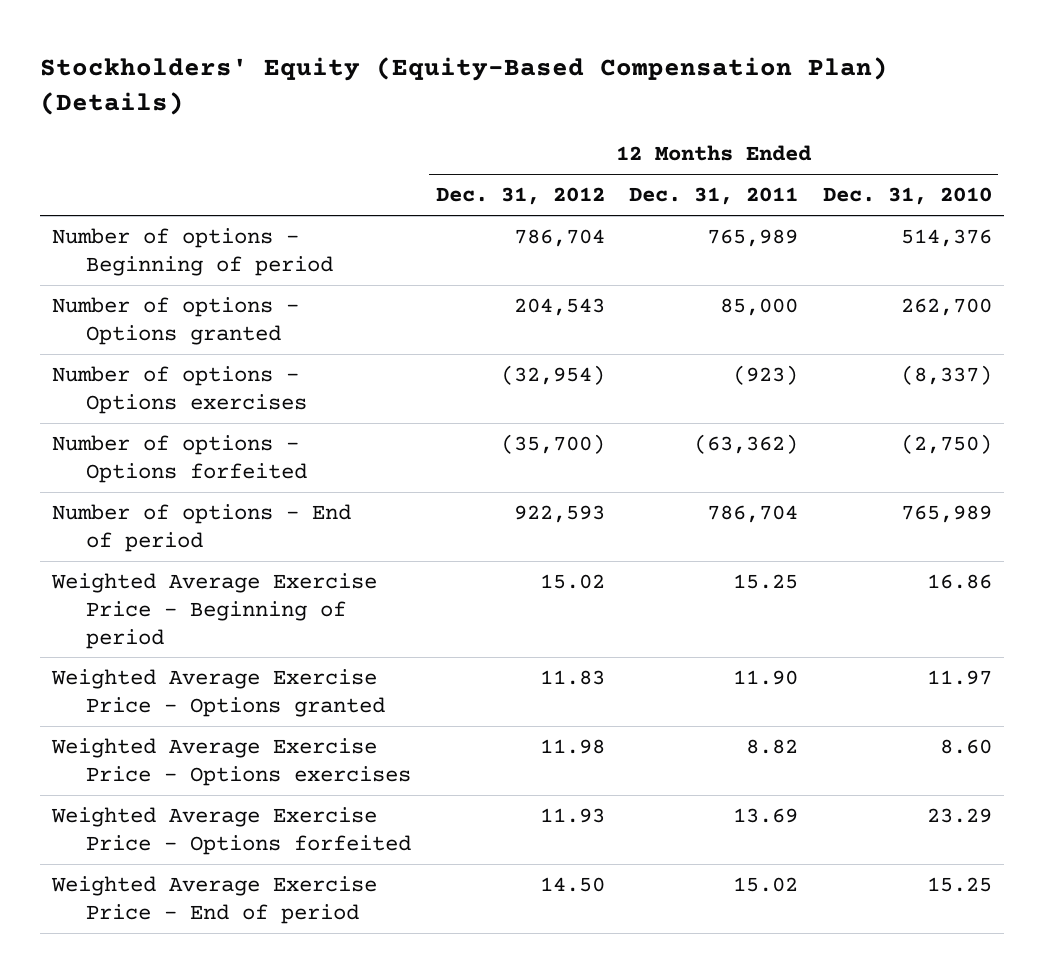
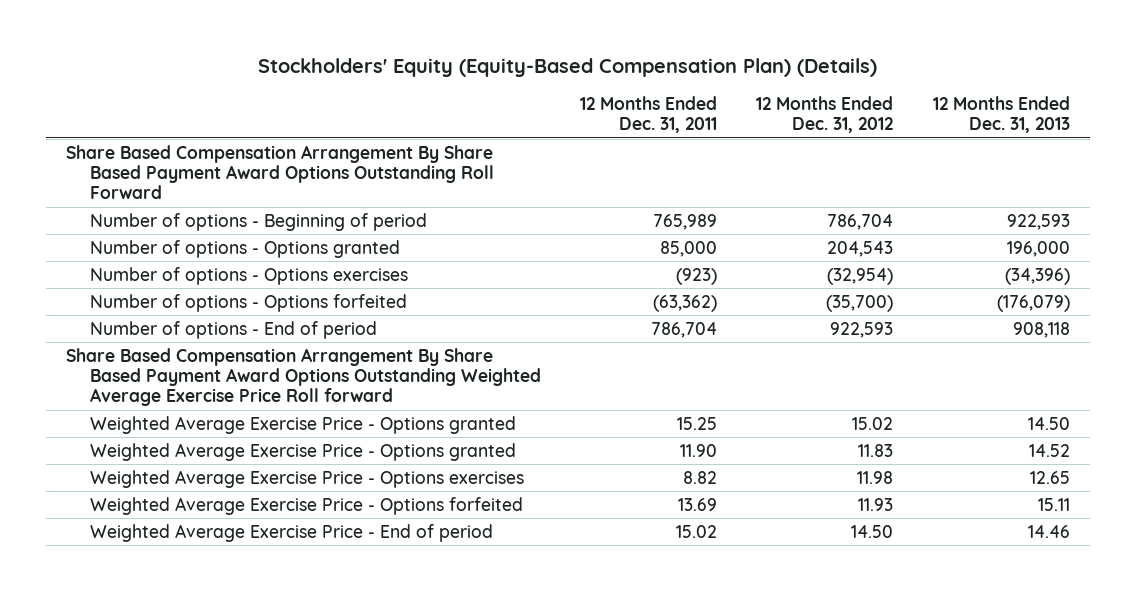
[823,187,993,206] Dec. 31, 2010 -> none
none -> [932,96,1070,134] 12 Months Ended Dec. 31, 2013
none -> [65,144,494,200] Share Based Compensation Arrangement By Share Based Payment Award Options Outstanding Roll Forward
none -> [65,347,541,407] Share Based Compensation Arrangement By Share Based Payment Award Options Outstanding Weighted Average Exercise Price Roll forward
[51,573,378,649] Weighted Average Exercise Price - Beginning of period -> [89,415,516,434] Weighted Average Exercise Price - Options granted

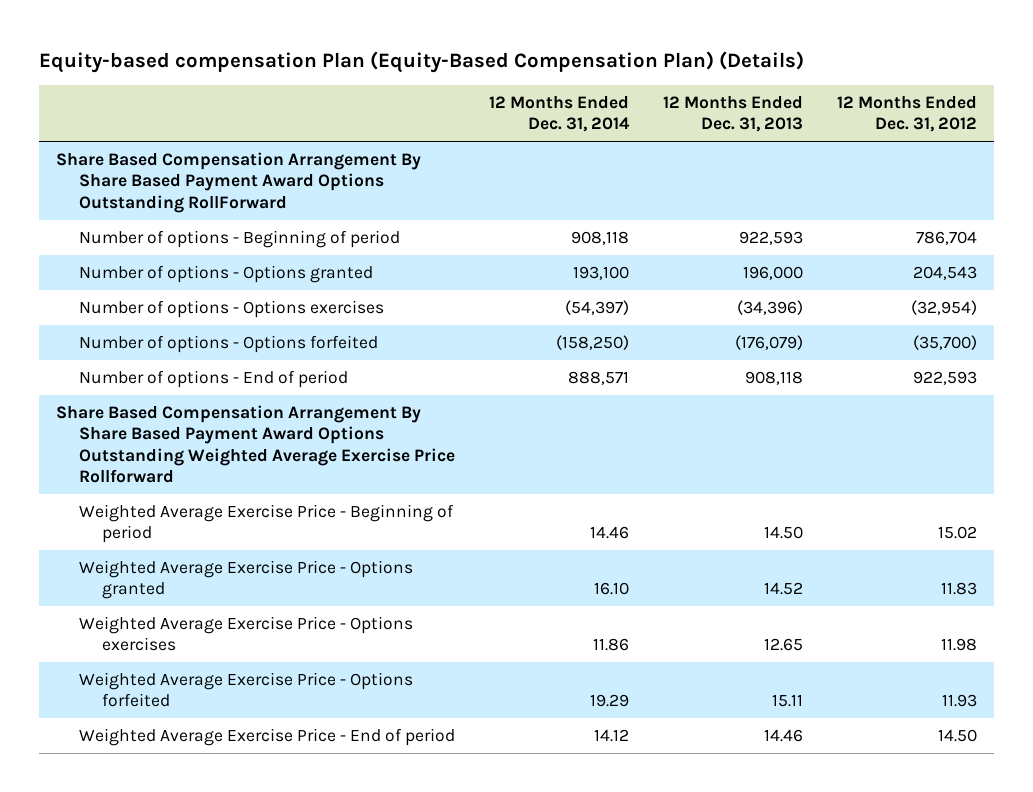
[257,57,877,77] Stockholders' Equity (Equity-Based Compensation Plan) (Details) -> [39,50,805,73] Equity-based compensation Plan (Equity-Based Compensation Plan) (Details)
[579,96,717,134] 12 Months Ended Dec. 31, 2011 -> none
none -> [488,95,630,133] 12 Months Ended Dec. 31, 2014
[65,144,494,200] Share Based Compensation Arrangement By Share Based Payment Award Options Outstanding Roll Forward -> [56,152,422,213] Share Based Compensation Arrangement By Share Based Payment Award Options Outstanding RollForward
[65,347,541,407] Share Based Compensation Arrangement By Share Based Payment Award Options Outstanding Weighted Average Exercise Price Roll forward -> [56,405,456,483] Share Based Compensation Arrangement By Share Based Payment Award Options Outstanding Weighted Average Exercise Price Rollforward
[89,415,516,434] Weighted Average Exercise Price - Options granted -> [79,504,455,544] Weighted Average Exercise Price - Beginning of period

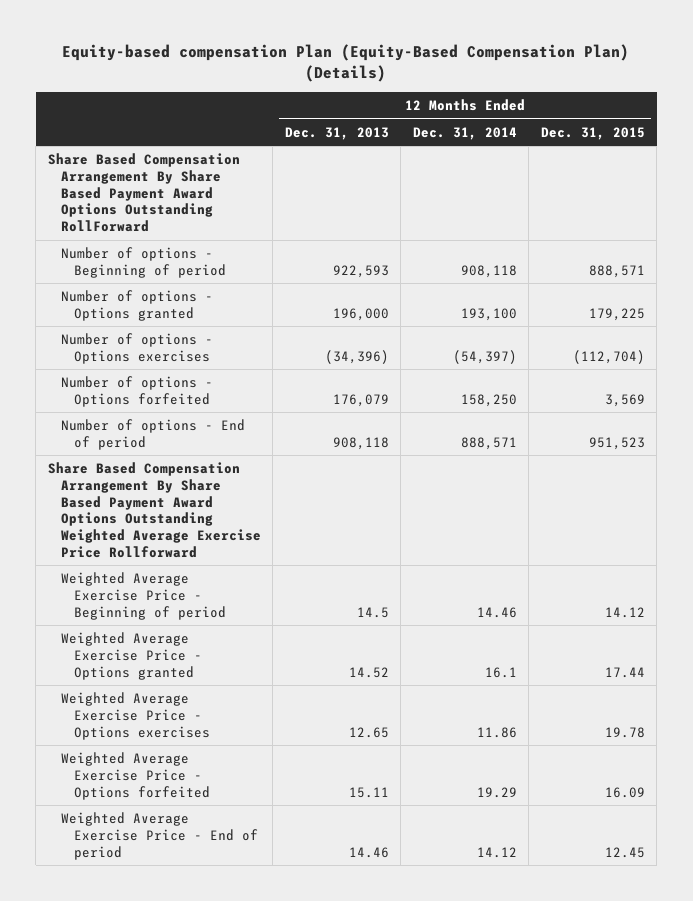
[836,95,977,133] 12 Months Ended Dec. 31, 2012 -> none
none -> [540,126,645,140] Dec. 31, 2015
[555,335,629,351] (158,250) -> [460,393,517,407] 158,250
[734,335,803,351] (176,079) -> [332,393,389,407] 176,079
[763,526,803,540] 14.50 -> [356,606,389,618] 14.5
[593,582,629,596] 16.10 -> [484,666,517,678] 16.1

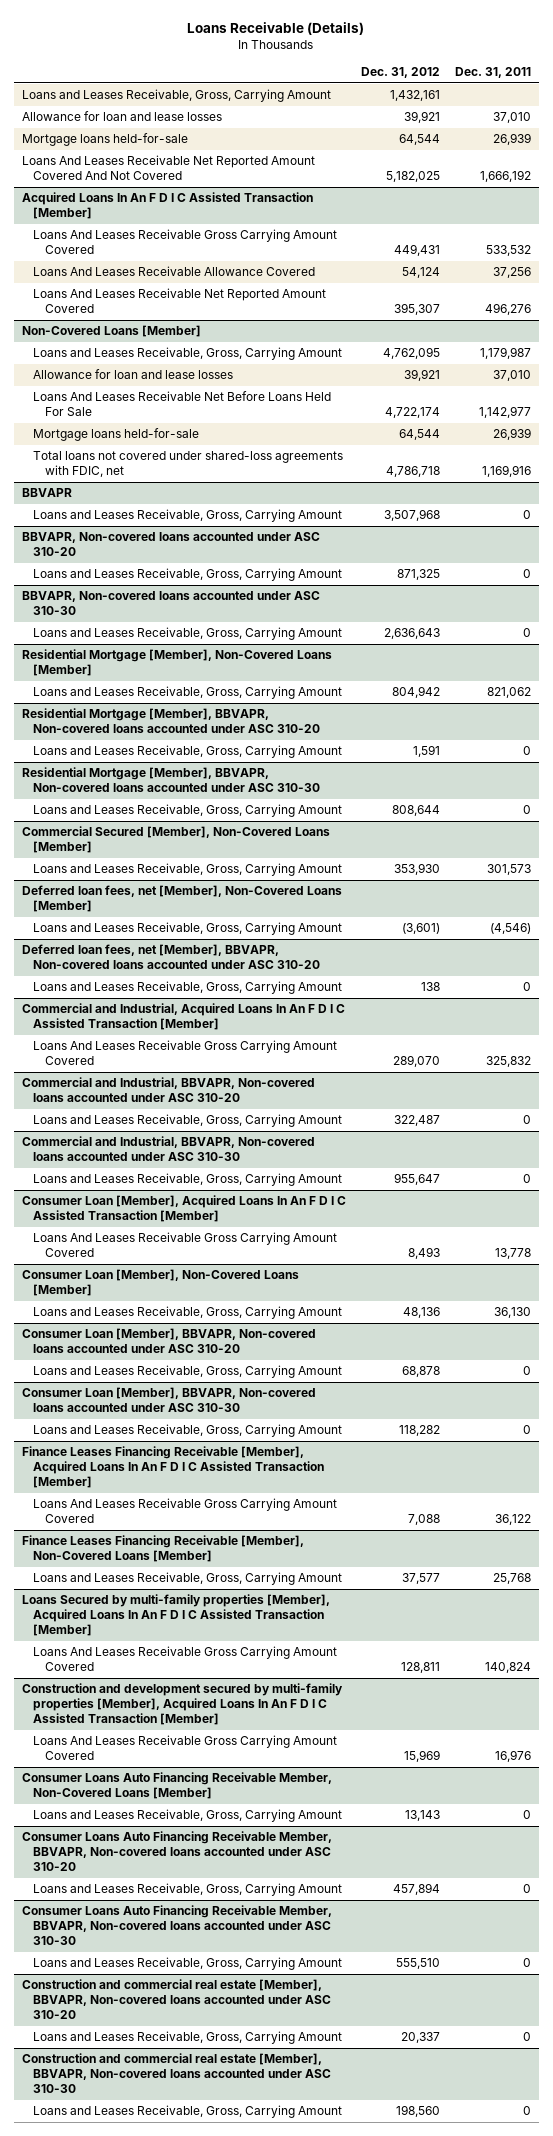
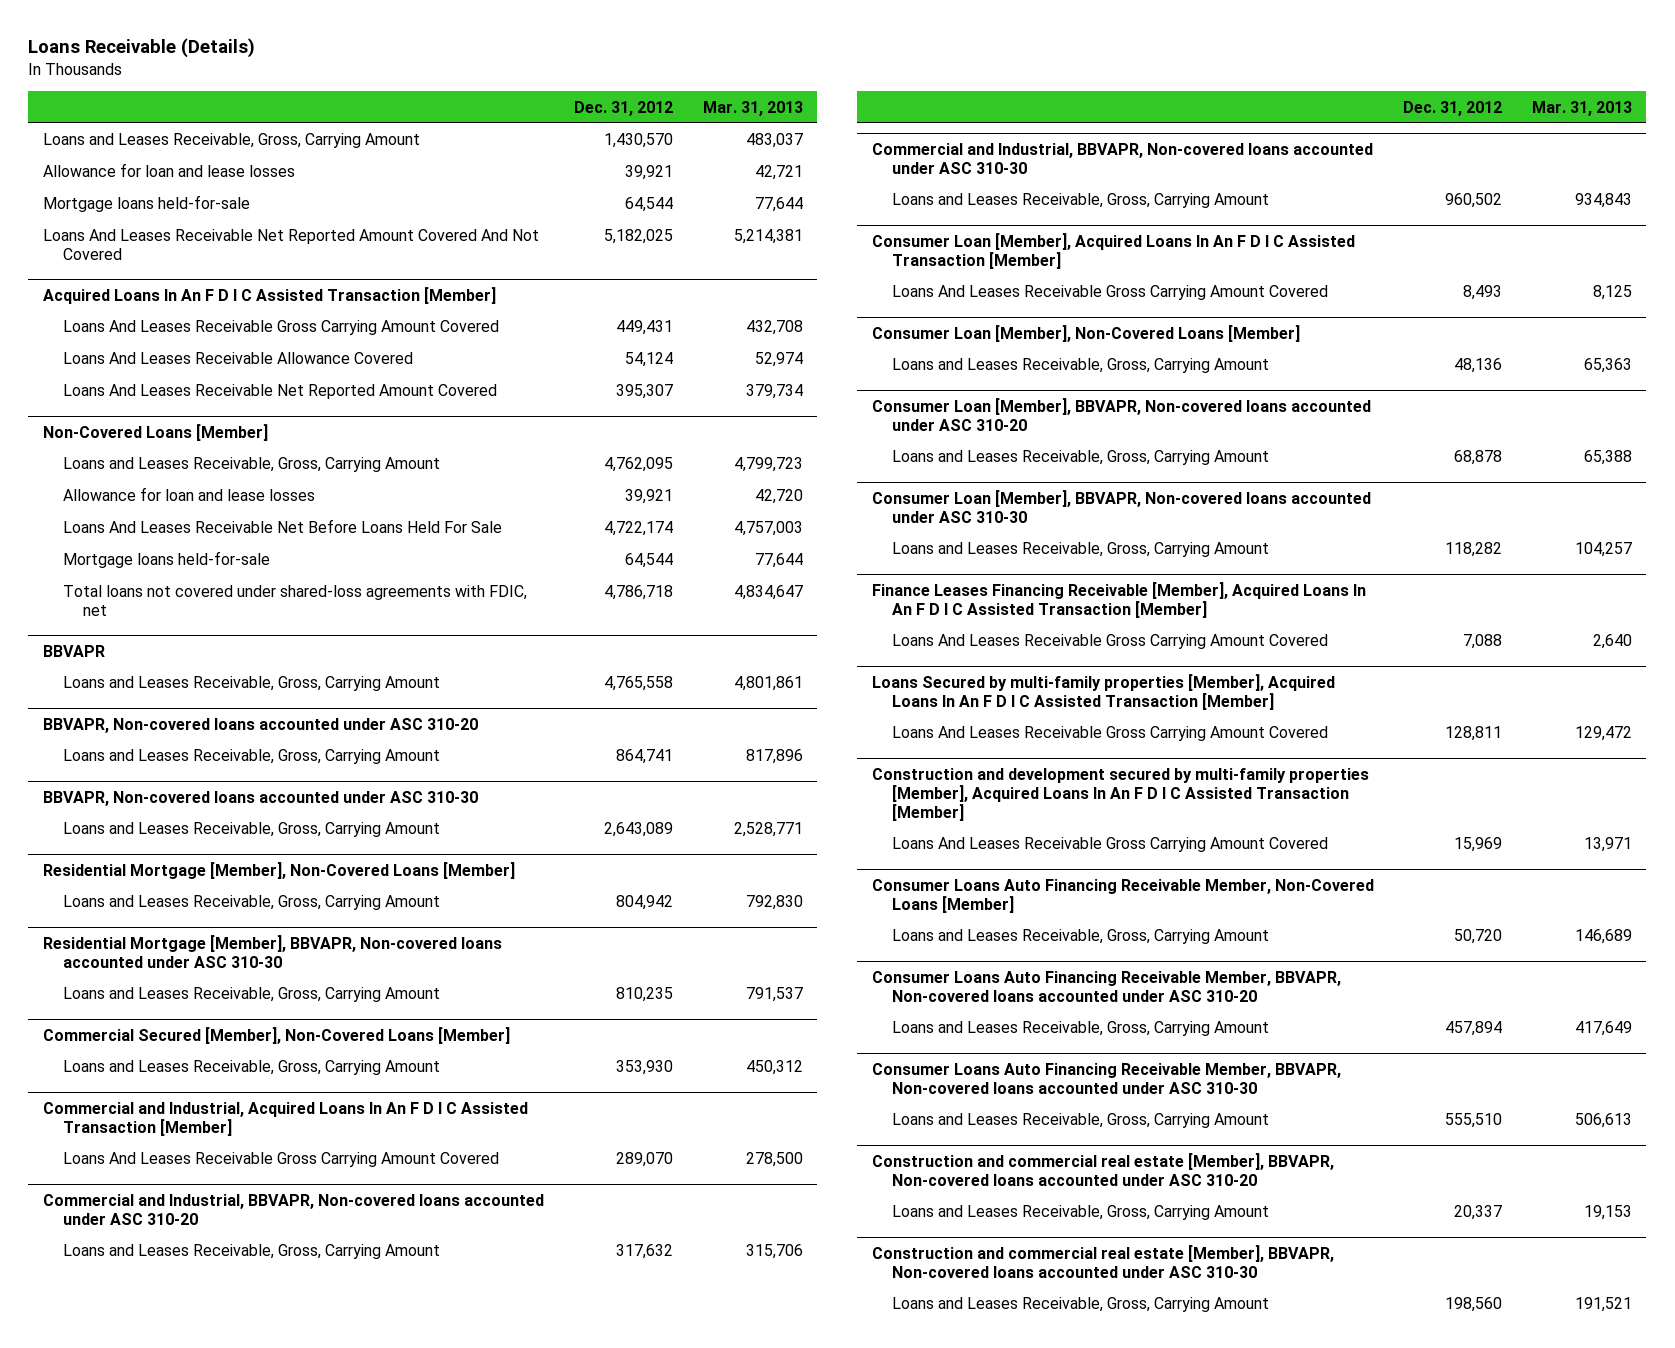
[455,67,532,79] Dec. 31, 2011 -> none
none -> [702,100,803,116] Mar. 31, 2013
[389,90,440,102] 1,432,161 -> [604,133,674,149] 1,430,570
[383,509,440,522] 3,507,968 -> [604,676,674,692] 4,765,558
[396,569,440,581] 871,325 -> [616,749,674,765] 864,741
[383,628,440,640] 2,636,643 -> [604,822,674,838] 2,643,089
[21,708,321,734] Residential Mortgage [Member], BBVAPR, Non-covered loans accounted under ASC 310-20 -> none
[33,745,343,759] Loans and Leases Receivable, Gross, Carrying Amount -> none
[391,805,440,817] 808,644 -> [616,987,674,1003] 810,235
[21,885,342,913] Deferred loan fees, net [Member], Non-Covered Loans [Member] -> none
[33,922,343,936] Loans and Leases Receivable, Gross, Carrying Amount -> none
[21,944,321,970] Deferred loan fees, net [Member], BBVAPR, Non-covered loans accounted under ASC 310-20 -> none
[33,981,343,995] Loans and Leases Receivable, Gross, Carrying Amount -> none
[393,1115,440,1127] 322,487 -> [616,1244,674,1260] 317,632
[393,1173,440,1186] 955,647 -> [1445,193,1503,209] 960,502
[21,1535,304,1563] Finance Leases Financing Receivable [Member], Non-Covered Loans [Member] -> none
[33,1572,343,1586] Loans and Leases Receivable, Gross, Carrying Amount -> none
[404,1810,440,1822] 13,143 -> [1454,929,1503,945] 50,720

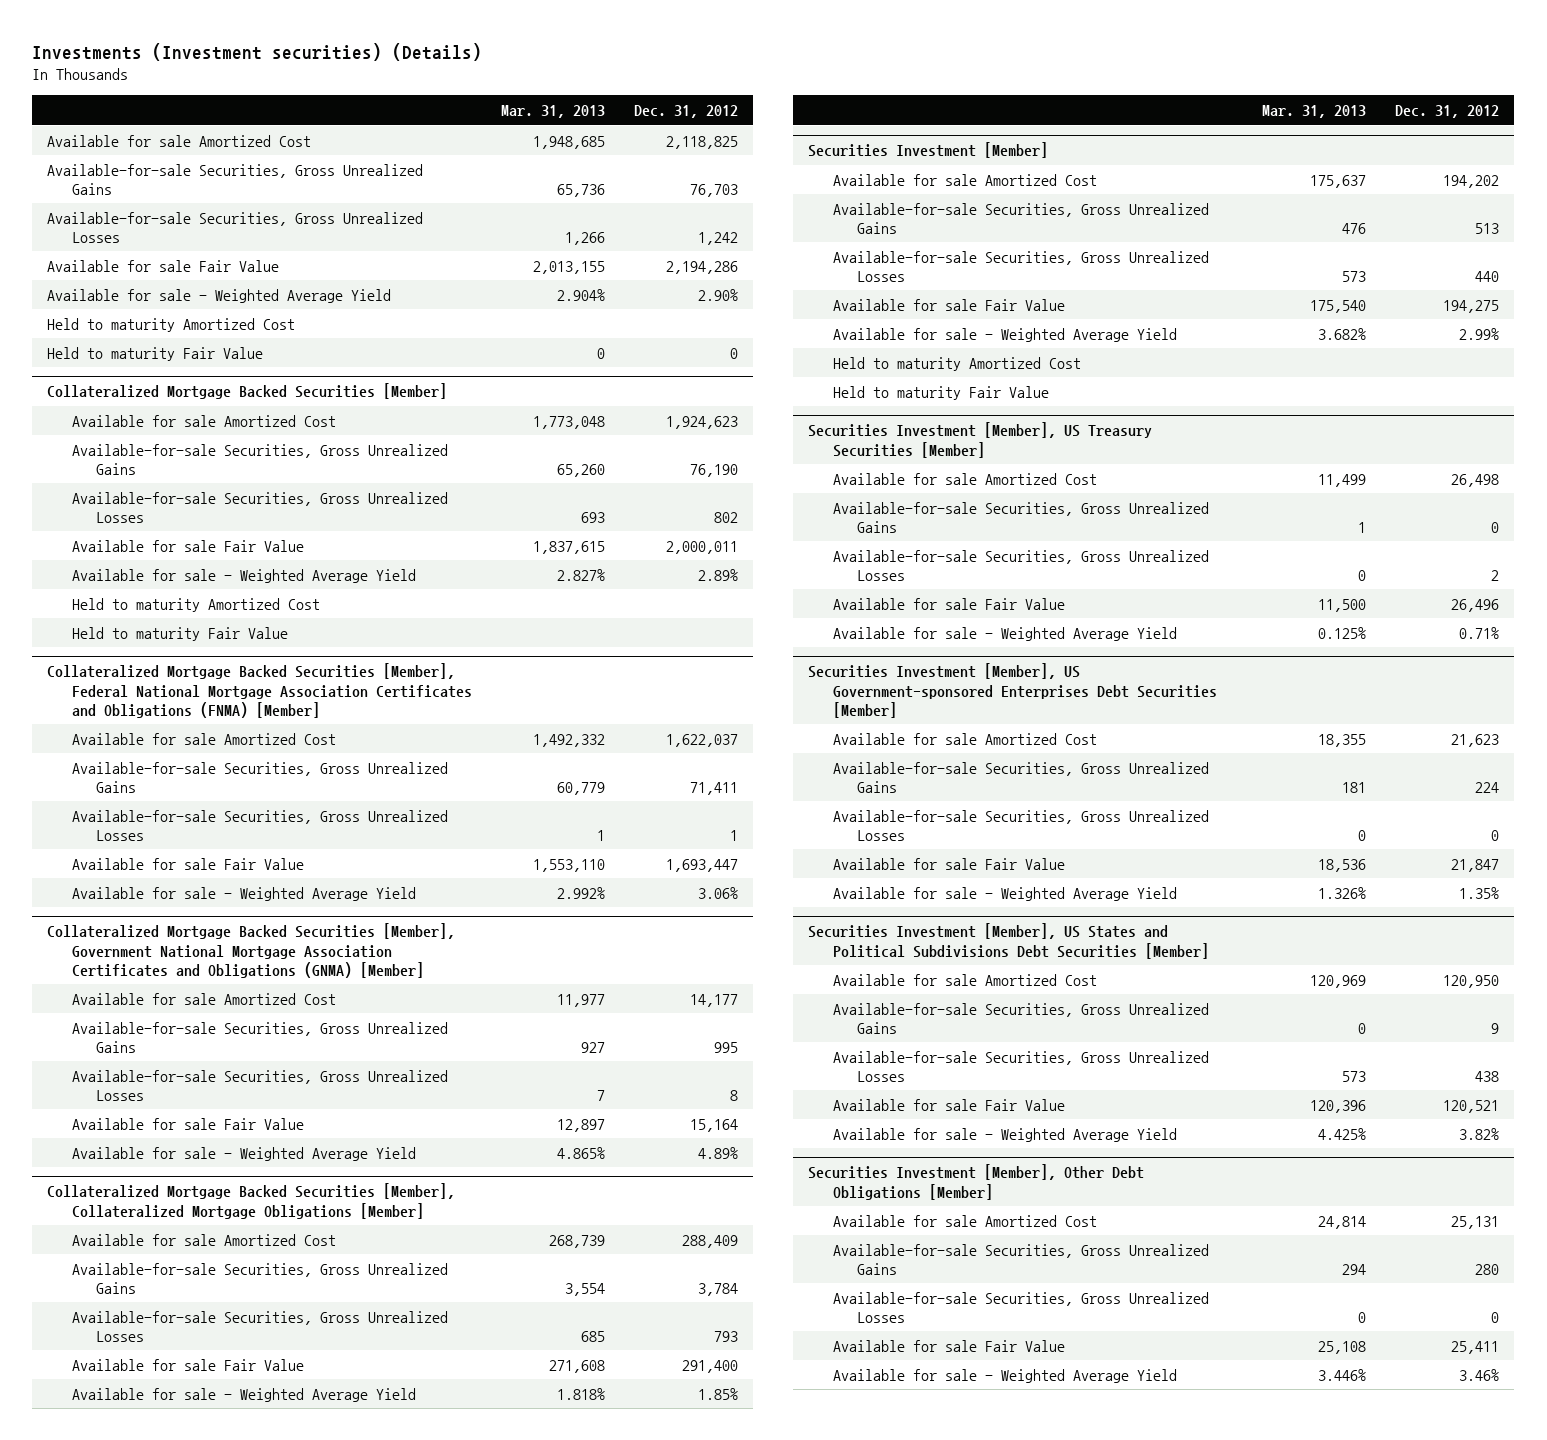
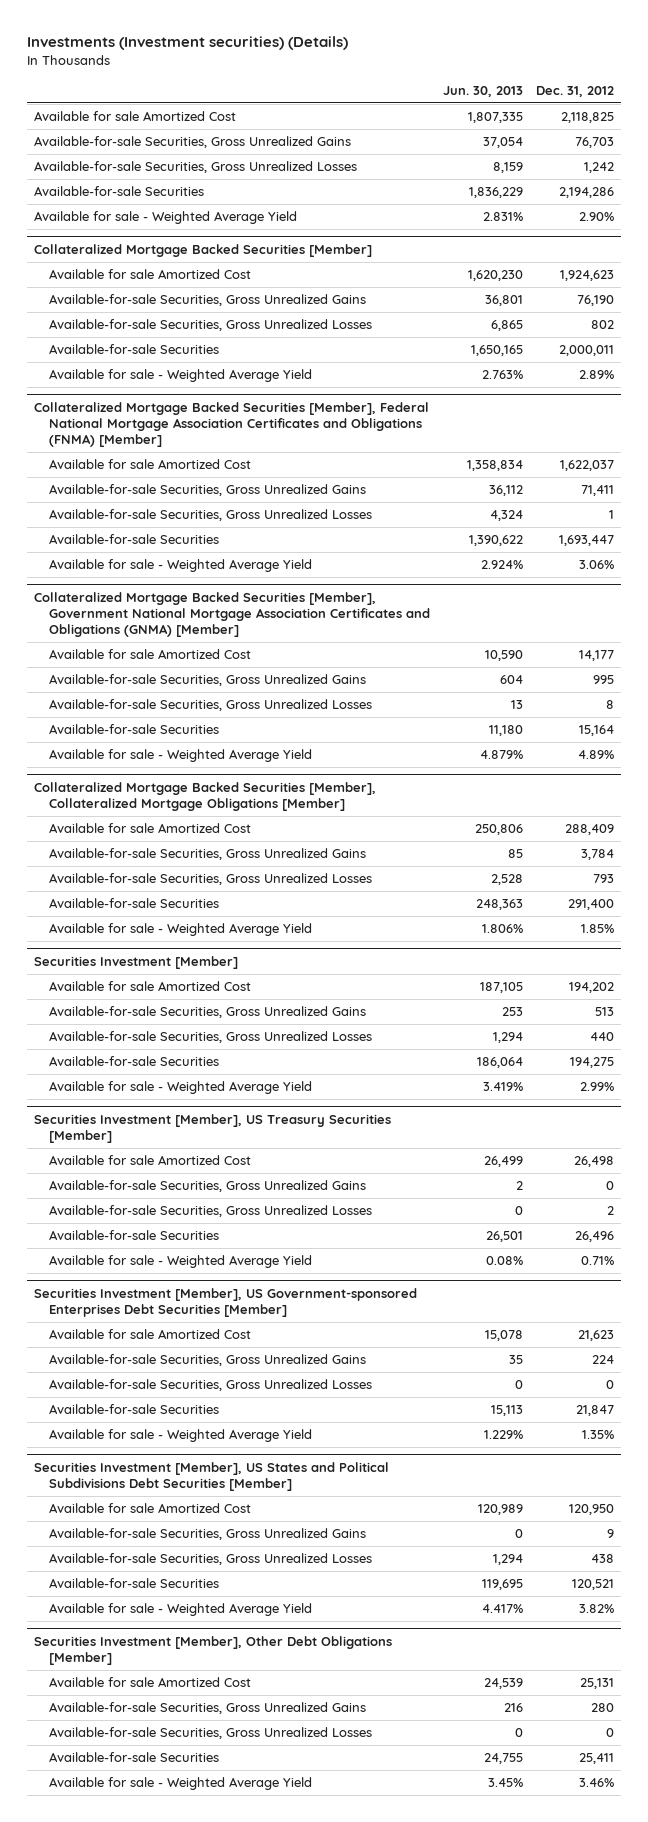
[501,105,606,119] Mar. 31, 2013 -> none
none -> [443,85,524,97] Jun. 30, 2013
[47,259,280,272] Available for sale Fair Value -> [33,186,204,197] Available-for-sale Securities
[47,317,296,332] Held to maturity Amortized Cost -> none
[47,346,264,361] Held to maturity Fair Value -> none
[71,539,304,552] Available for sale Fair Value -> [49,344,220,355] Available-for-sale Securities
[71,597,320,612] Held to maturity Amortized Cost -> none
[71,626,288,641] Held to maturity Fair Value -> none
[71,857,304,870] Available for sale Fair Value -> [49,534,220,545] Available-for-sale Securities
[71,1117,304,1130] Available for sale Fair Value -> [49,724,220,735] Available-for-sale Securities
[71,1358,304,1371] Available for sale Fair Value -> [49,898,220,909] Available-for-sale Securities
[832,298,1065,311] Available for sale Fair Value -> [49,1056,220,1067] Available-for-sale Securities
[832,356,1081,371] Held to maturity Amortized Cost -> none
[832,385,1049,400] Held to maturity Fair Value -> none
[832,597,1065,610] Available for sale Fair Value -> [49,1230,220,1241] Available-for-sale Securities
[832,857,1065,870] Available for sale Fair Value -> [49,1404,220,1415] Available-for-sale Securities
[832,1098,1065,1111] Available for sale Fair Value -> [49,1578,220,1589] Available-for-sale Securities
[832,1339,1065,1352] Available for sale Fair Value -> [49,1752,220,1763] Available-for-sale Securities

